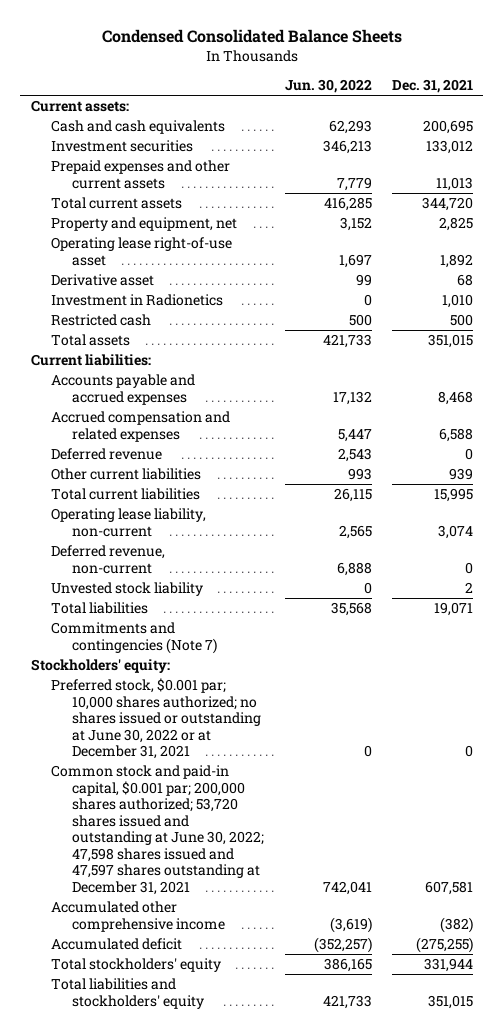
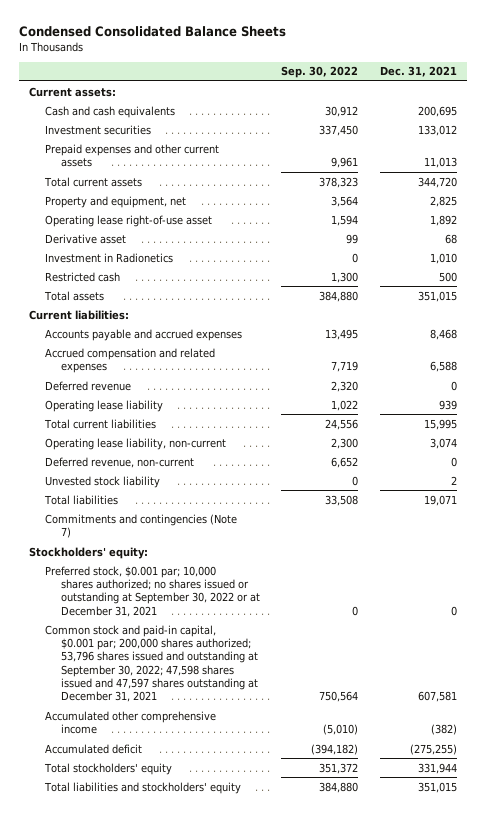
[284,79,372,94] Jun. 30, 2022 -> none
none -> [281,66,359,79] Sep. 30, 2022
[51,468,202,481] Other current liabilities -> [45,399,164,412] Operating lease liability
[51,678,262,760] Preferred stock, $0.001 par; 10,000 shares authorized; no shares issued or outstanding at June 30, 2022 or at December 31, 2021 -> [45,565,260,617] Preferred stock, $0.001 par; 10,000 shares authorized; no shares issued or outstanding at September 30, 2022 or at December 31, 2021
[51,765,265,895] Common stock and paid-in capital, $0.001 par; 200,000 shares authorized; 53,720 shares issued and outstanding at June 30, 2022; 47,598 shares issued and 47,597 shares outstanding at December 31, 2021 -> [45,624,258,703] Common stock and paid-in capital, $0.001 par; 200,000 shares authorized; 53,796 shares issued and outstanding at September 30, 2022; 47,598 shares issued and 47,597 shares outstanding at December 31, 2021

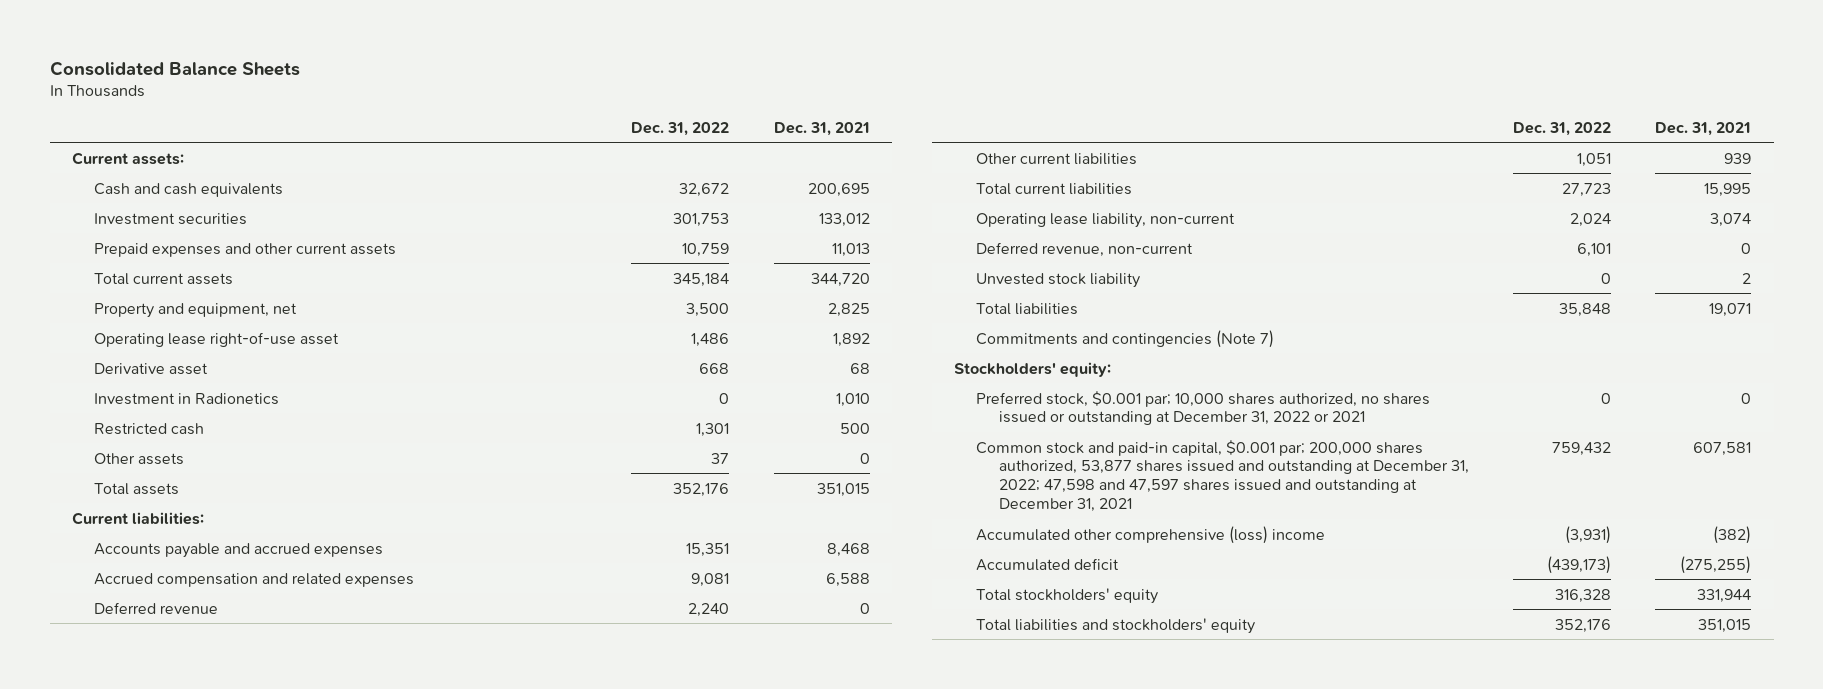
[18,25,286,37] Condensed Consolidated Balance Sheets -> [49,60,300,76] Consolidated Balance Sheets
[281,66,359,79] Sep. 30, 2022 -> none
none -> [631,121,730,136] Dec. 31, 2022
none -> [94,452,185,465] Other assets
[45,399,164,412] Operating lease liability -> [976,152,1138,165] Other current liabilities
[45,565,260,617] Preferred stock, $0.001 par; 10,000 shares authorized; no shares issued or outstanding at September 30, 2022 or at December 31, 2021 -> [976,390,1431,426] Preferred stock, $0.001 par; 10,000 shares authorized, no shares issued or outstanding at December 31, 2022 or 2021
[45,624,258,703] Common stock and paid-in capital, $0.001 par; 200,000 shares authorized; 53,796 shares issued and outstanding at September 30, 2022; 47,598 shares issued and 47,597 shares outstanding at December 31, 2021 -> [976,439,1469,512] Common stock and paid-in capital, $0.001 par; 200,000 shares authorized, 53,877 shares issued and outstanding at December 31, 2022; 47,598 and 47,597 shares issued and outstanding at December 31, 2021
[45,710,217,735] Accumulated other comprehensive income -> [976,525,1326,544] Accumulated other comprehensive (loss) income

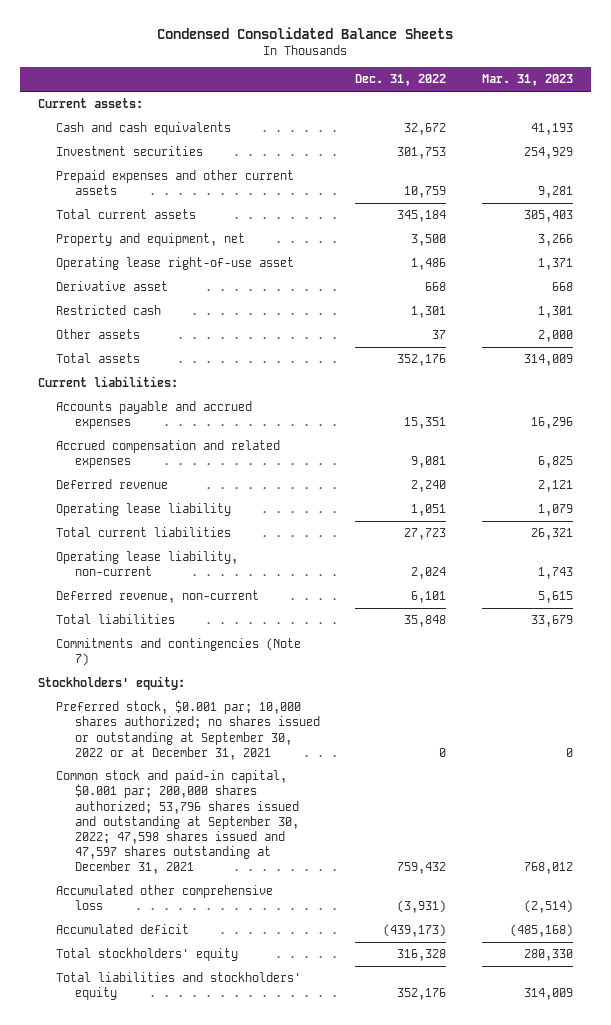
[49,60,300,76] Consolidated Balance Sheets -> [157,26,454,39] Condensed Consolidated Balance Sheets
[773,121,870,136] Dec. 31, 2021 -> none
none -> [482,74,574,87] Mar. 31, 2023
[94,392,280,405] Investment in Radionetics -> none
[976,152,1138,165] Other current liabilities -> [56,503,232,517] Operating lease liability
[976,272,1141,288] Unvested stock liability -> none
[976,390,1431,426] Preferred stock, $0.001 par; 10,000 shares authorized, no shares issued or outstanding at December 31, 2022 or 2021 -> [56,700,320,760] Preferred stock, $0.001 par; 10,000 shares authorized; no shares issued or outstanding at September 30, 2022 or at December 31, 2021
[976,439,1469,512] Common stock and paid-in capital, $0.001 par; 200,000 shares authorized, 53,877 shares issued and outstanding at December 31, 2022; 47,598 and 47,597 shares issued and outstanding at December 31, 2021 -> [56,770,299,874] Common stock and paid-in capital, $0.001 par; 200,000 shares authorized; 53,796 shares issued and outstanding at September 30, 2022; 47,598 shares issued and 47,597 shares outstanding at December 31, 2021
[976,525,1326,544] Accumulated other comprehensive (loss) income -> [56,885,274,911] Accumulated other comprehensive loss

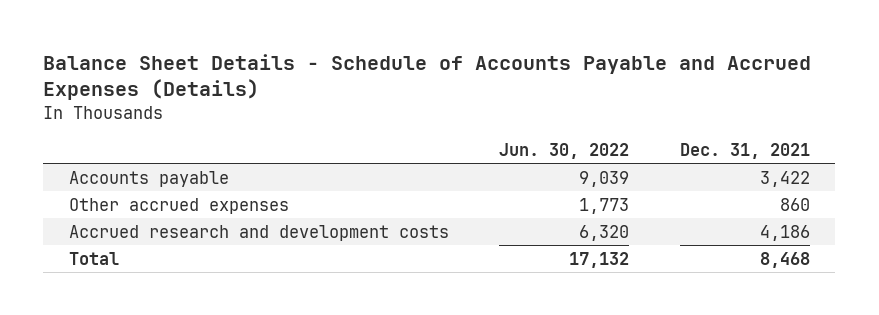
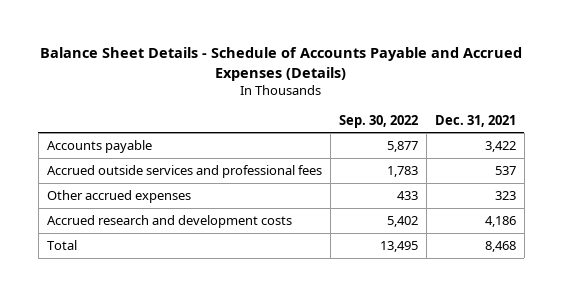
[499,142,630,159] Jun. 30, 2022 -> none
none -> [338,114,418,128] Sep. 30, 2022
none -> [46,164,322,178] Accrued outside services and professional fees
[779,197,810,211] 860 -> [494,190,516,200] 323

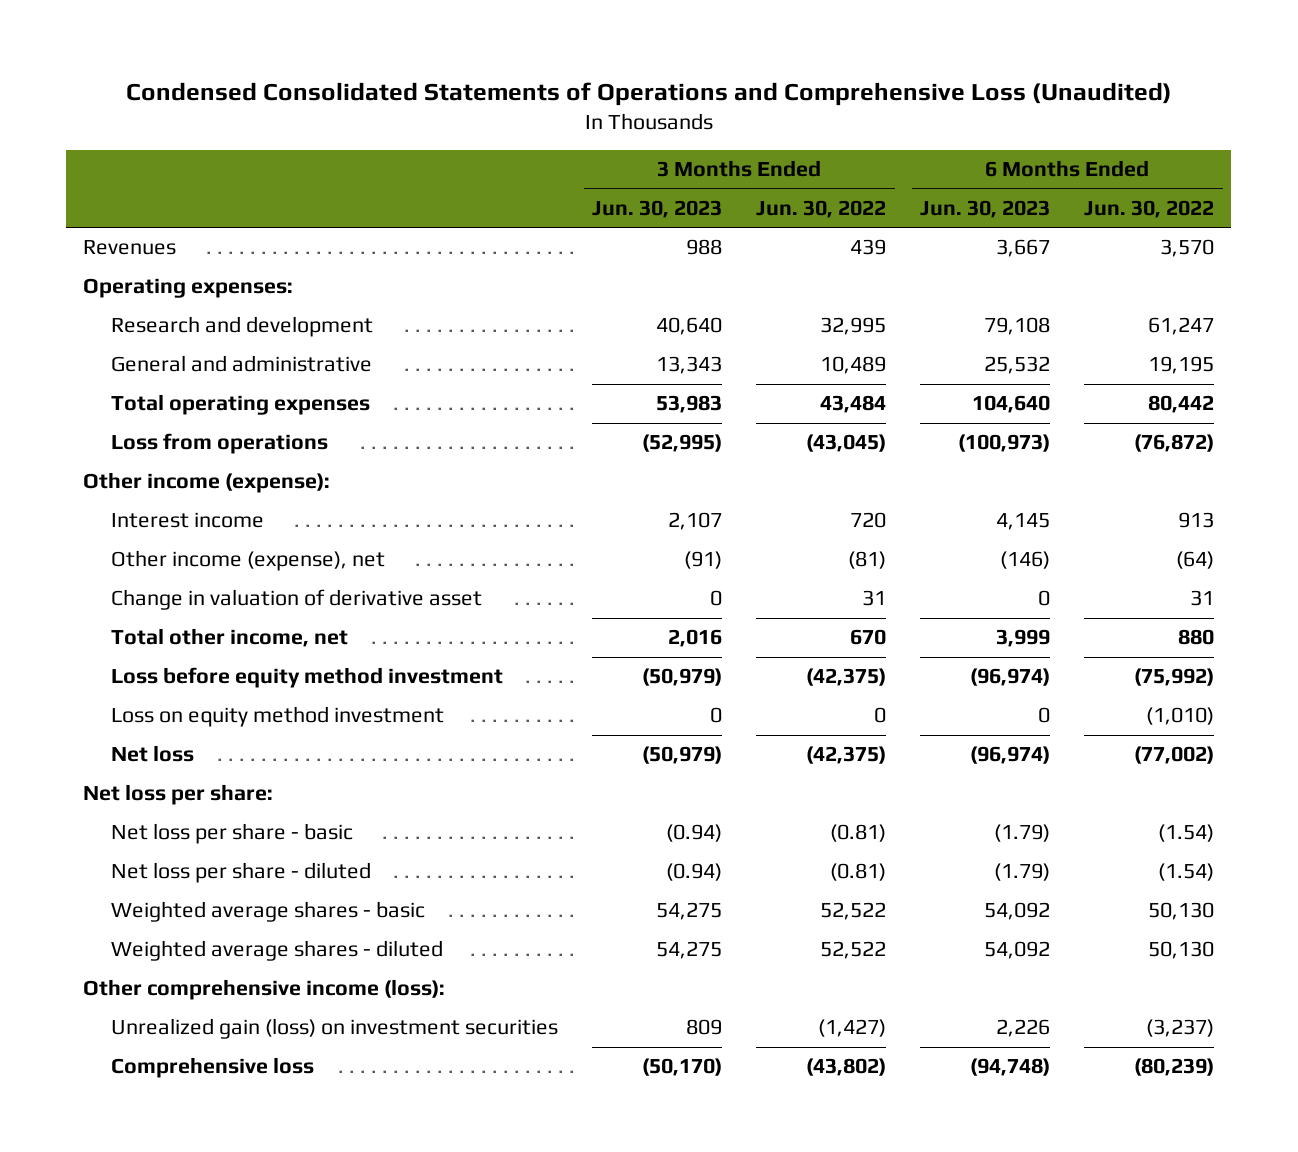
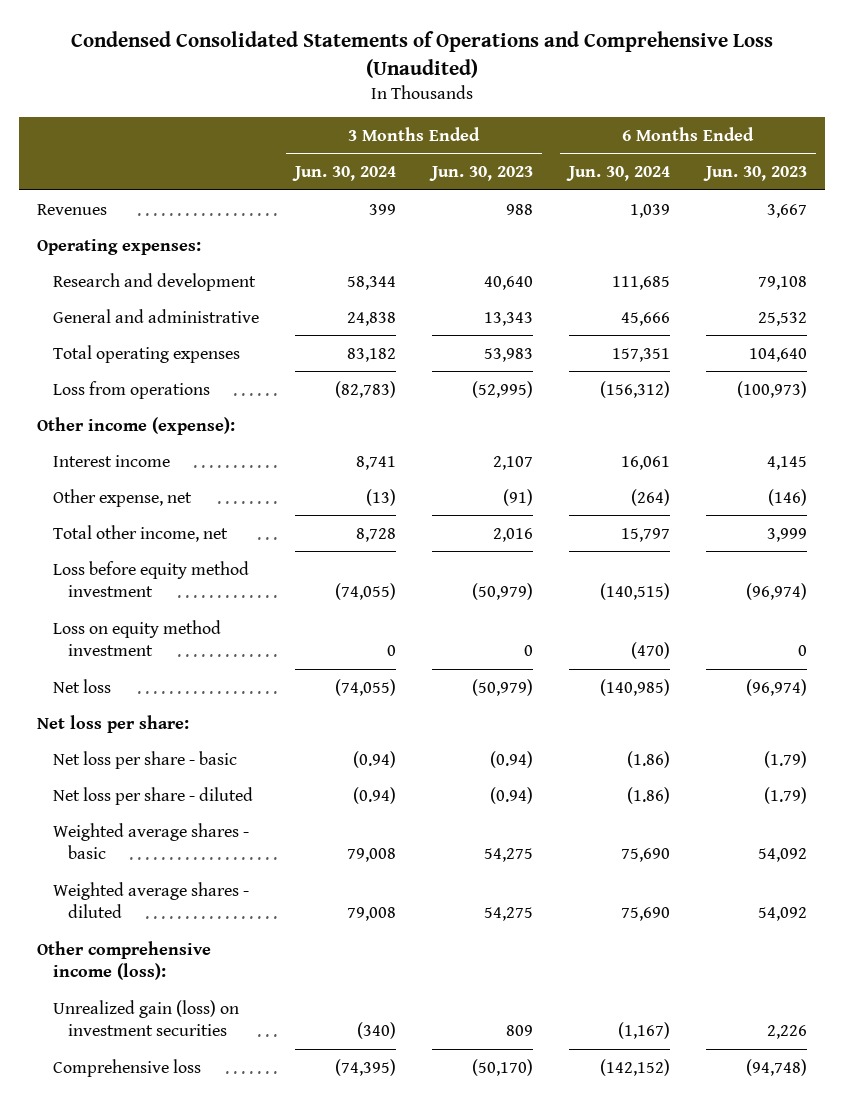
[756,199,887,218] Jun. 30, 2022 -> none
[1084,199,1215,218] Jun. 30, 2022 -> none
none -> [291,166,396,182] Jun. 30, 2024
none -> [565,166,670,182] Jun. 30, 2024
[111,589,483,611] Change in valuation of derivative asset -> none
[111,550,386,572] Other income (expense), net -> [52,488,192,507] Other expense, net

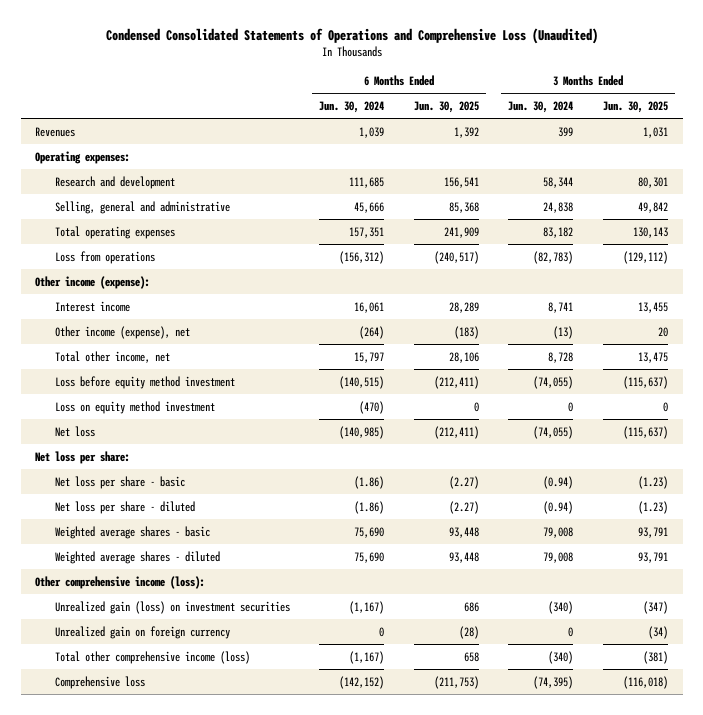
[428,166,533,182] Jun. 30, 2023 -> none
[702,166,807,182] Jun. 30, 2023 -> none
none -> [413,101,479,114] Jun. 30, 2025
none -> [603,101,669,114] Jun. 30, 2025
[52,308,259,323] General and administrative -> [54,200,230,214] Selling, general and administrative
[52,488,192,507] Other expense, net -> [54,325,190,339] Other income (expense), net
none -> [54,625,230,639] Unrealized gain on foreign currency
none -> [54,650,250,664] Total other comprehensive income (loss)

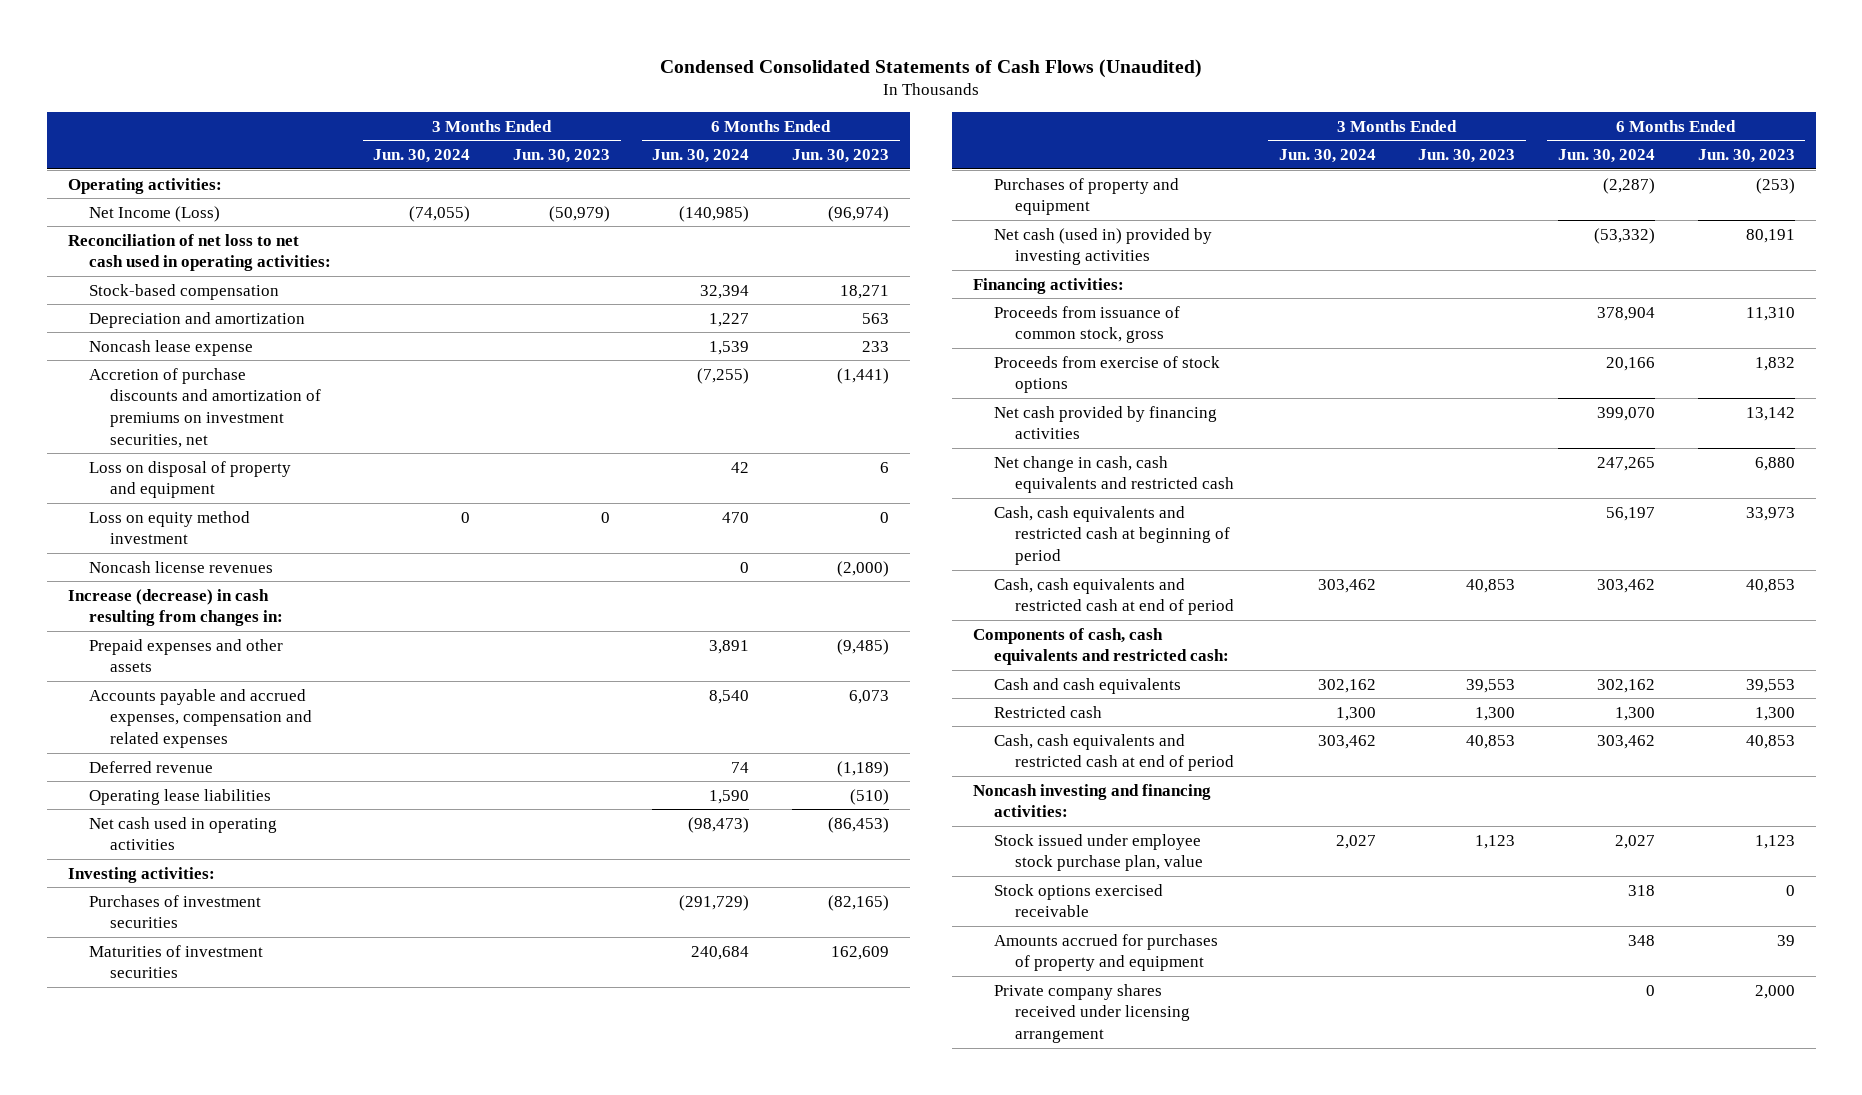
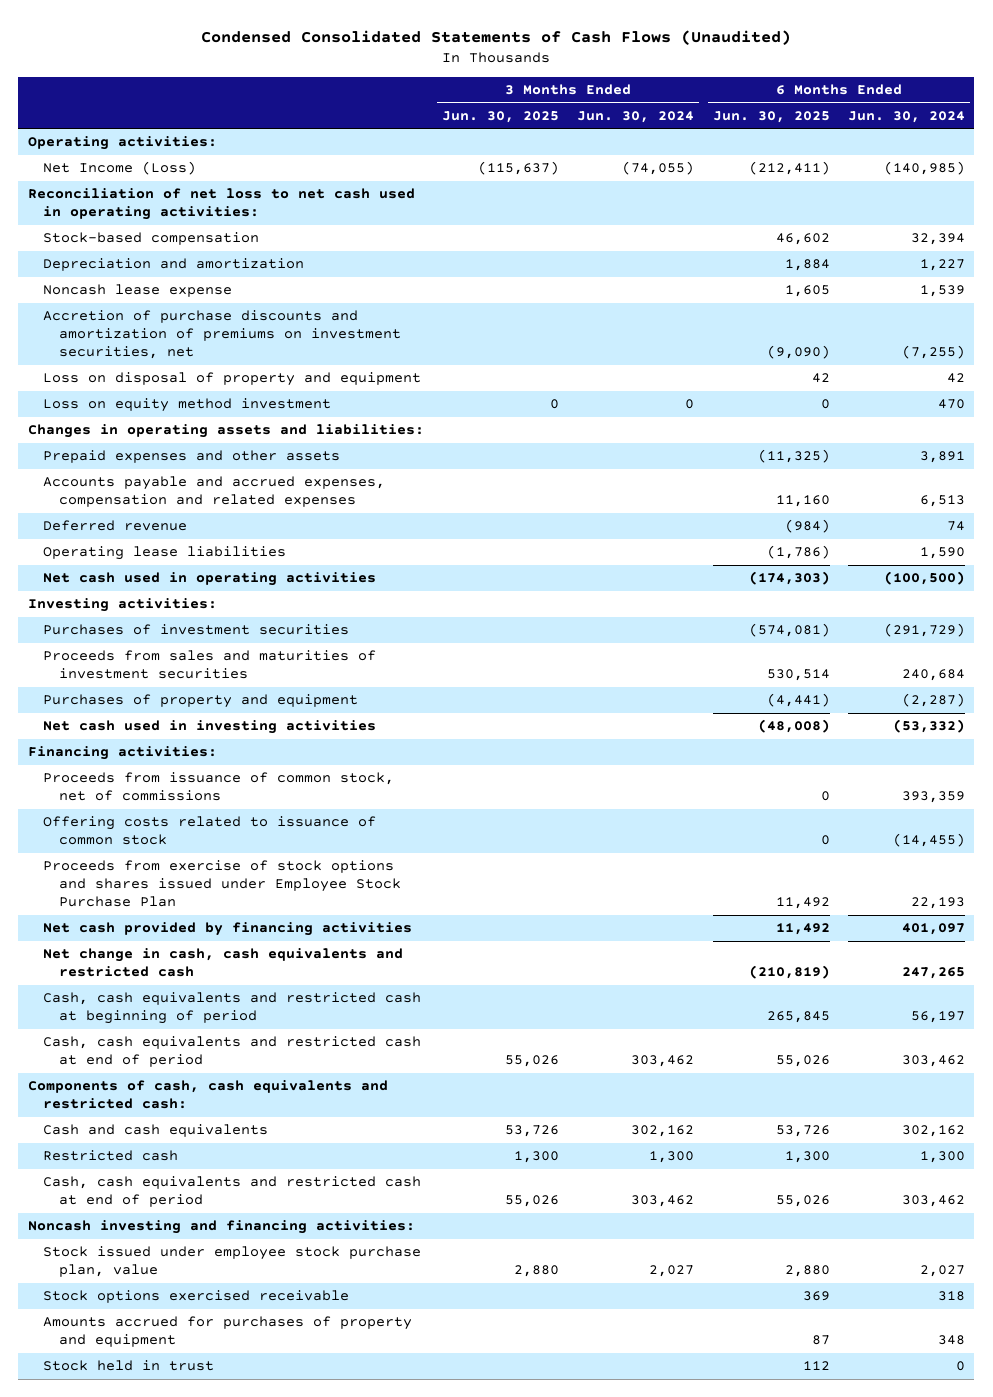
[512,148,610,163] Jun. 30, 2023 -> none
[791,148,889,163] Jun. 30, 2023 -> none
none -> [441,110,559,123] Jun. 30, 2025
none -> [712,110,830,123] Jun. 30, 2025
[88,560,273,573] Noncash license revenues -> none
[67,588,283,627] Increase (decrease) in cash resulting from changes in: -> [27,424,424,439] Changes in operating assets and liabilities:
[709,689,750,704] 8,540 -> [920,495,966,508] 6,513
[688,816,750,833] (98,473) -> [884,571,966,586] (100,500)
[88,944,263,979] Maturities of investment securities -> [43,650,377,680] Proceeds from sales and maturities of investment securities
[994,227,1213,266] Net cash (used in) provided by investing activities -> [43,720,377,735] Net cash used in investing activities
[994,305,1181,344] Proceeds from issuance of common stock, gross -> [43,772,395,802] Proceeds from issuance of common stock, net of commissions
[1596,306,1655,321] 378,904 -> [902,791,966,804] 393,359
none -> [43,816,377,846] Offering costs related to issuance of common stock
[994,355,1221,394] Proceeds from exercise of stock options -> [43,860,401,908] Proceeds from exercise of stock options and shares issued under Employee Stock Purchase Plan
[1605,356,1655,371] 20,166 -> [911,897,966,910] 22,193
[1596,406,1655,421] 399,070 -> [902,923,966,936] 401,097
[994,983,1191,1043] Private company shares received under licensing arrangement -> none
none -> [43,1360,215,1372] Stock held in trust

